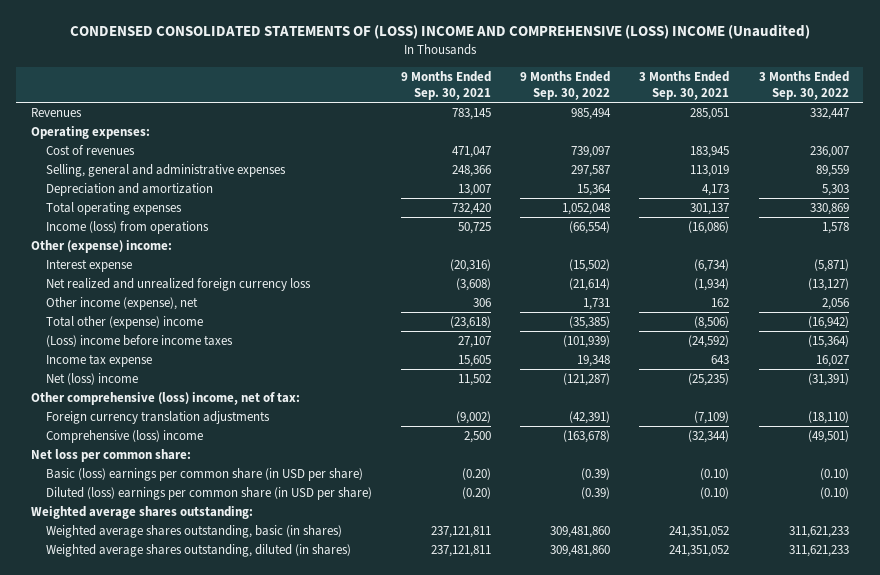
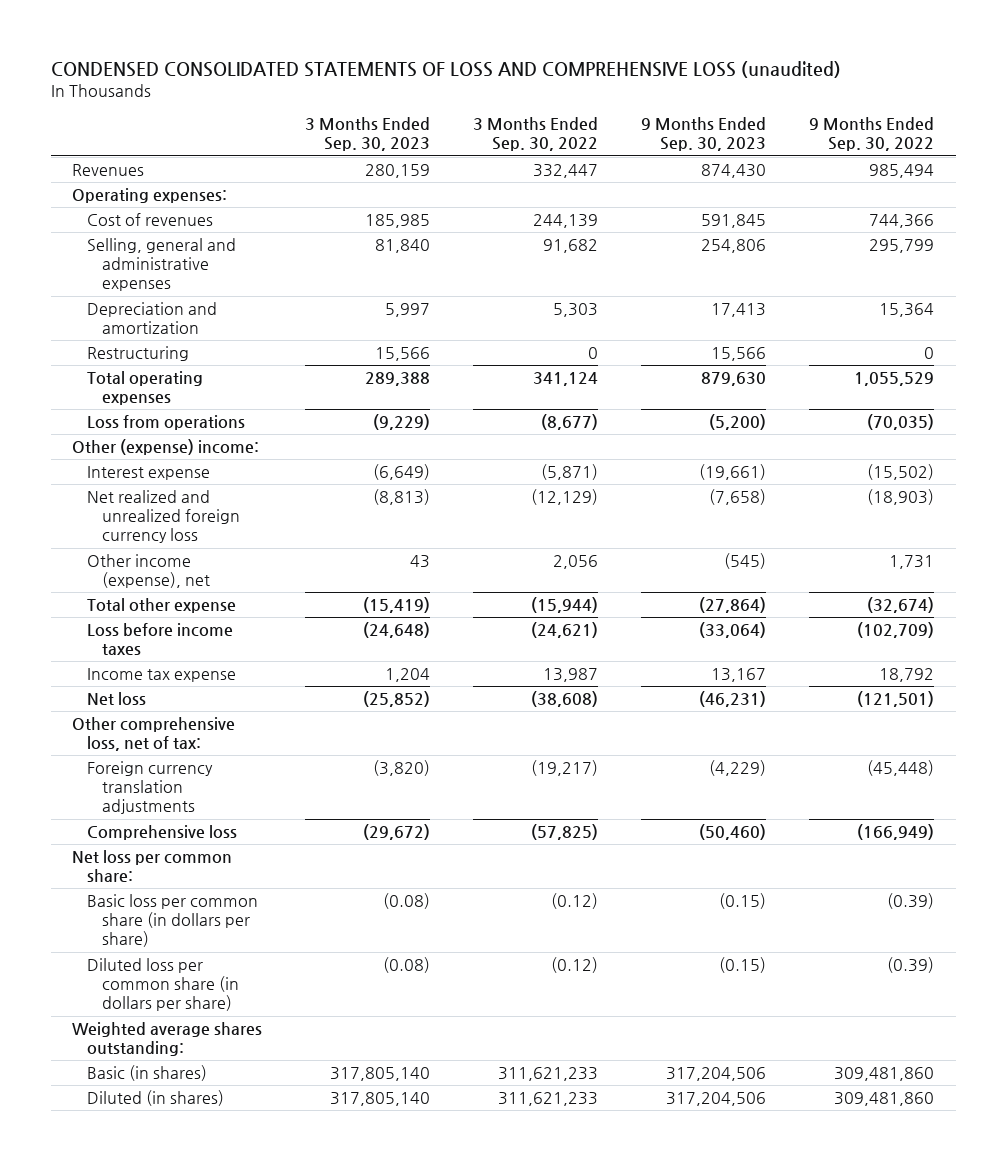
[69,24,810,40] CONDENSED CONSOLIDATED STATEMENTS OF (LOSS) INCOME AND COMPREHENSIVE (LOSS) INCOME (Unaudited) -> [50,60,841,78] CONDENSED CONSOLIDATED STATEMENTS OF LOSS AND COMPREHENSIVE LOSS (unaudited)
[401,70,492,100] 9 Months Ended Sep. 30, 2021 -> none
[639,70,730,100] 3 Months Ended Sep. 30, 2021 -> none
none -> [305,117,431,152] 3 Months Ended Sep. 30, 2023
none -> [641,117,767,152] 9 Months Ended Sep. 30, 2023
[571,145,611,158] 739,097 -> [869,214,935,229] 744,366
[809,145,849,158] 236,007 -> [533,214,599,229] 244,139
[571,164,611,177] 297,587 -> [869,239,935,254] 295,799
[815,164,849,177] 89,559 -> [543,239,599,254] 91,682
none -> [87,346,190,362] Restructuring
[562,202,611,215] 1,052,048 -> [854,372,935,387] 1,055,529
[809,202,849,215] 330,869 -> [533,372,599,387] 341,124
[45,220,209,234] Income (loss) from operations -> [87,415,246,431] Loss from operations
[569,220,611,234] (66,554) -> [867,414,935,431] (70,035)
[821,221,849,234] 1,578 -> [541,414,599,431] (8,677)
[569,277,611,291] (21,614) -> [867,489,935,506] (18,903)
[807,277,849,291] (13,127) -> [531,489,599,506] (12,129)
[45,315,203,329] Total other (expense) income -> [87,598,237,614] Total other expense
[569,315,611,329] (35,385) -> [867,597,935,614] (32,674)
[807,315,849,329] (16,942) -> [531,597,599,614] (15,944)
[45,334,233,347] (Loss) income before income taxes -> [87,623,234,656] Loss before income taxes
[563,334,611,348] (101,939) -> [857,622,935,639] (102,709)
[807,334,849,348] (15,364) -> [531,622,599,639] (24,621)
[577,354,611,367] 19,348 -> [879,668,935,683] 18,792
[815,354,849,367] 16,027 -> [543,668,599,683] 13,987
[45,372,138,385] Net (loss) income -> [87,692,147,706] Net loss
[563,372,611,386] (121,287) -> [857,691,935,708] (121,501)
[807,372,849,386] (31,391) -> [531,691,599,708] (38,608)
[30,391,300,405] Other comprehensive (loss) income, net of tax: -> [72,717,236,752] Other comprehensive loss, net of tax:
[569,410,611,424] (42,391) -> [867,760,935,777] (45,448)
[807,410,849,424] (18,110) -> [531,760,599,777] (19,217)
[45,429,203,443] Comprehensive (loss) income -> [87,825,238,841] Comprehensive loss
[563,429,611,443] (163,678) -> [857,824,935,841] (166,949)
[807,429,849,443] (49,501) -> [531,824,599,841] (57,825)
[45,467,363,481] Basic (loss) earnings per common share (in USD per share) -> [87,894,259,948] Basic loss per common share (in dollars per share)
[819,467,849,480] (0.10) -> [551,893,599,910] (0.12)
[45,486,372,500] Diluted (loss) earnings per common share (in USD per share) -> [87,958,239,1012] Diluted loss per common share (in dollars per share)
[819,486,849,499] (0.10) -> [551,957,599,974] (0.12)
[45,524,342,538] Weighted average shares outstanding, basic (in shares) -> [87,1065,208,1082] Basic (in shares)
[45,543,351,557] Weighted average shares outstanding, diluted (in shares) -> [87,1090,225,1107] Diluted (in shares)

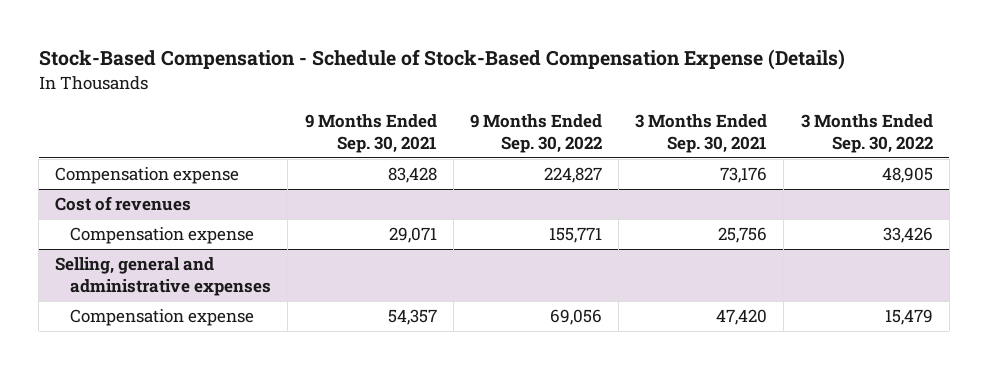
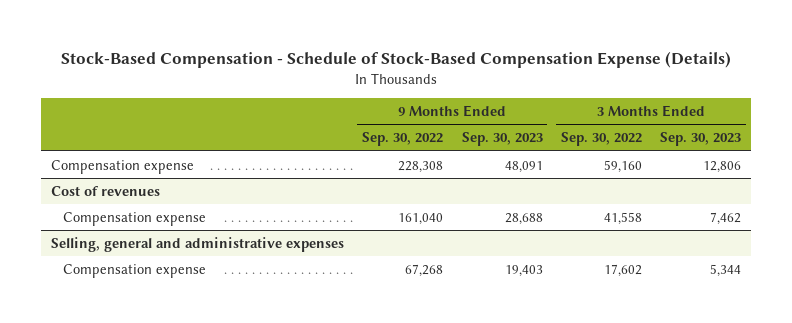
[304,114,437,153] 9 Months Ended Sep. 30, 2021 -> none
[635,114,768,153] 3 Months Ended Sep. 30, 2021 -> none
none -> [461,132,543,147] Sep. 30, 2023
none -> [660,132,742,147] Sep. 30, 2023
[543,167,602,184] 224,827 -> [398,160,444,173] 228,308
[881,167,933,184] 48,905 -> [603,159,642,173] 59,160
[548,227,602,244] 155,771 -> [398,212,444,225] 161,040
[882,227,933,244] 33,426 -> [603,211,642,225] 41,558
[549,309,602,326] 69,056 -> [405,263,444,277] 67,268
[884,309,933,326] 15,479 -> [603,263,642,277] 17,602

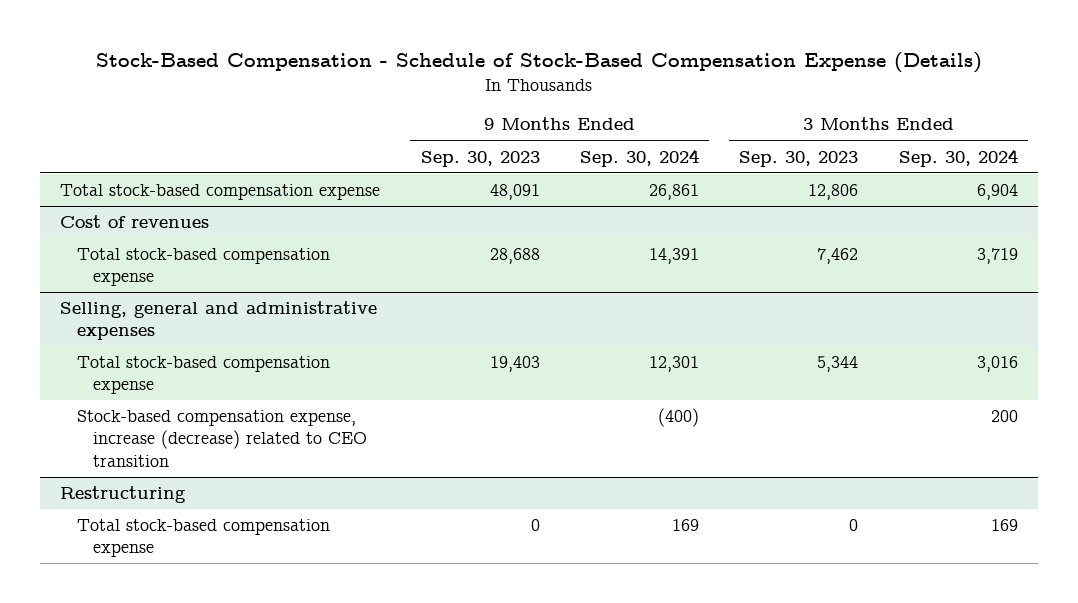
[362,132,444,147] Sep. 30, 2022 -> none
[560,132,642,147] Sep. 30, 2022 -> none
none -> [579,148,699,167] Sep. 30, 2024
none -> [898,148,1018,167] Sep. 30, 2024
[50,159,194,174] Compensation expense -> [60,184,381,201] Total stock-based compensation expense
[63,211,207,226] Compensation expense -> [76,248,330,287] Total stock-based compensation expense
[63,263,207,278] Compensation expense -> [76,356,330,395] Total stock-based compensation expense
none -> [76,410,367,467] Stock-based compensation expense, increase (decrease) related to CEO transition
none -> [60,486,187,504] Restructuring
none -> [76,519,330,558] Total stock-based compensation expense

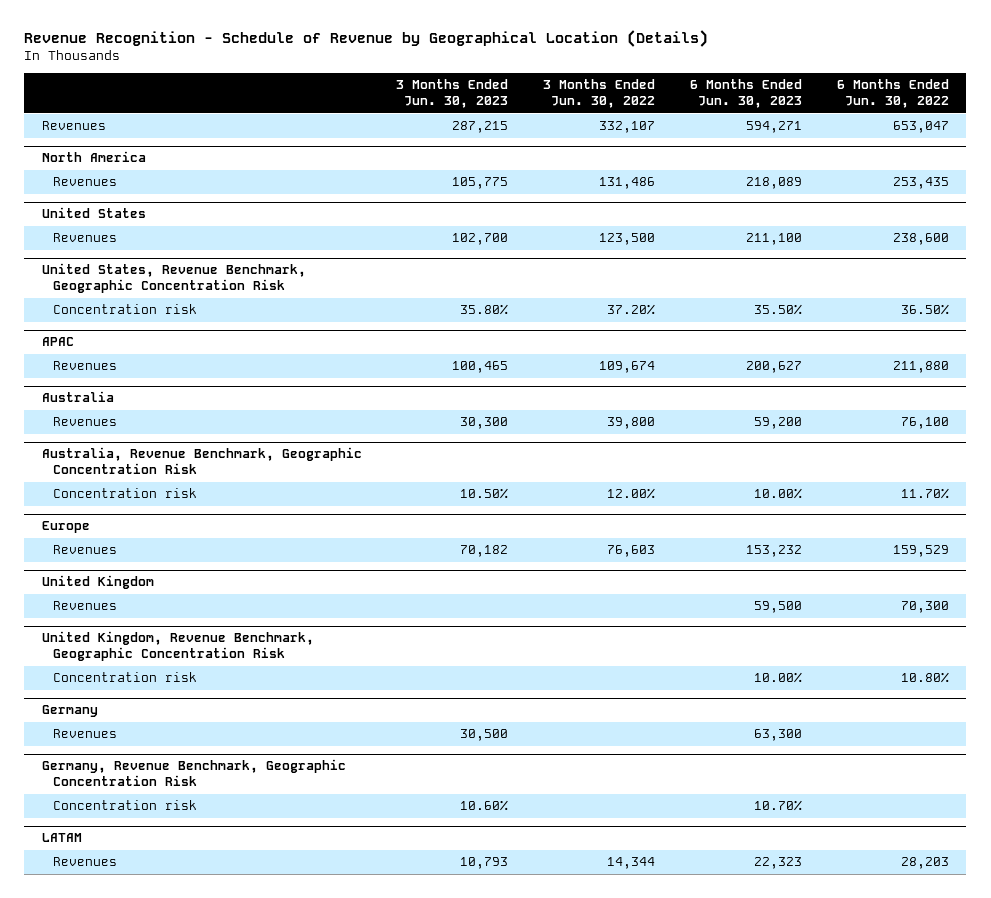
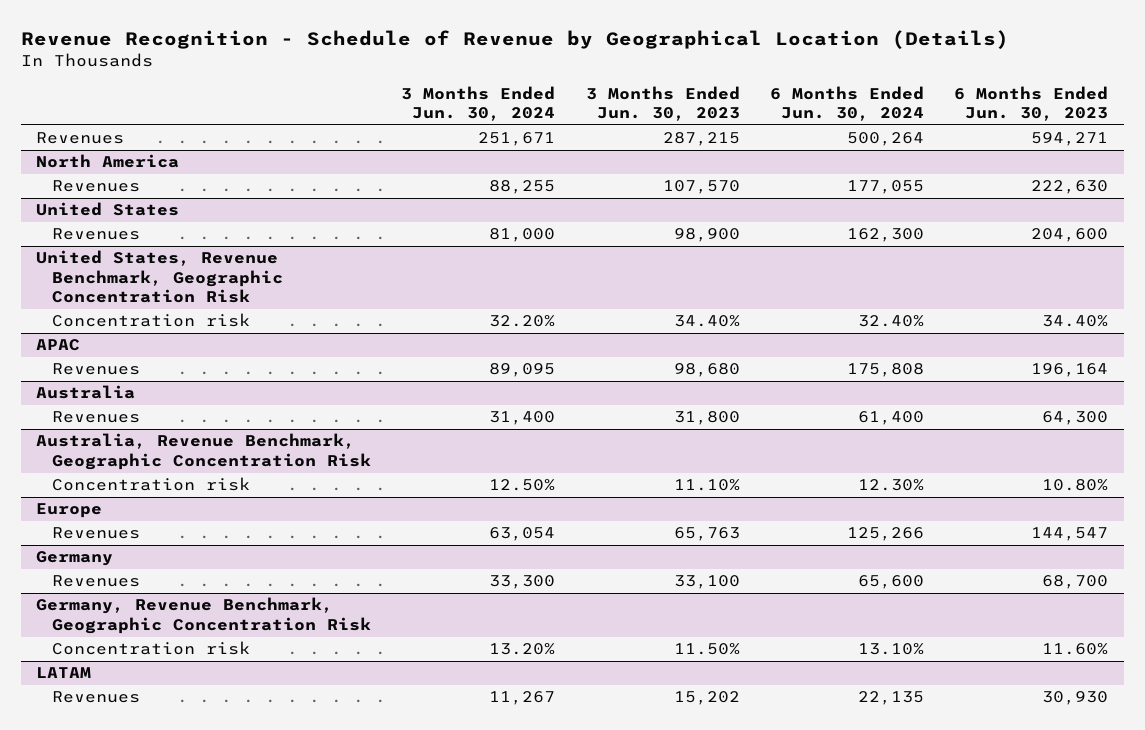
[543,79,656,109] 3 Months Ended Jun. 30, 2022 -> none
[837,79,950,109] 6 Months Ended Jun. 30, 2022 -> none
none -> [401,85,556,122] 3 Months Ended Jun. 30, 2024
none -> [770,85,925,122] 6 Months Ended Jun. 30, 2024
[452,177,509,190] 105,775 -> [662,180,740,195] 107,570
[746,177,803,190] 218,089 -> [1031,180,1109,195] 222,630
[452,233,509,246] 102,700 -> [673,228,740,243] 98,900
[746,233,803,246] 211,100 -> [1031,228,1109,243] 204,600
[460,304,509,316] 35.80% -> [673,315,740,328] 34.40%
[754,304,803,316] 35.50% -> [1042,315,1109,328] 34.40%
[452,361,509,374] 100,465 -> [673,363,740,378] 98,680
[746,361,803,374] 200,627 -> [1031,363,1109,378] 196,164
[460,417,509,430] 30,300 -> [673,411,740,426] 31,800
[754,417,803,430] 59,200 -> [1042,411,1109,426] 64,300
[460,488,509,500] 10.50% -> [673,479,740,492] 11.10%
[754,488,803,500] 10.00% -> [1042,479,1109,492] 10.80%
[41,575,154,590] United Kingdom -> none
[52,601,117,611] Revenues -> none
[41,631,314,662] United Kingdom, Revenue Benchmark, Geographic Concentration Risk -> none
[52,672,197,683] Concentration risk -> none
[460,545,509,558] 70,182 -> [673,527,740,542] 65,763
[746,545,803,558] 153,232 -> [1031,527,1109,542] 144,547
[460,729,509,742] 30,500 -> [673,575,740,590] 33,100
[754,729,803,742] 63,300 -> [1042,575,1109,590] 68,700
[460,800,509,812] 10.60% -> [673,643,740,656] 11.50%
[754,800,803,812] 10.70% -> [1042,643,1109,656] 11.60%
[460,857,509,870] 10,793 -> [673,691,740,706] 15,202
[754,857,803,870] 22,323 -> [1042,691,1109,706] 30,930

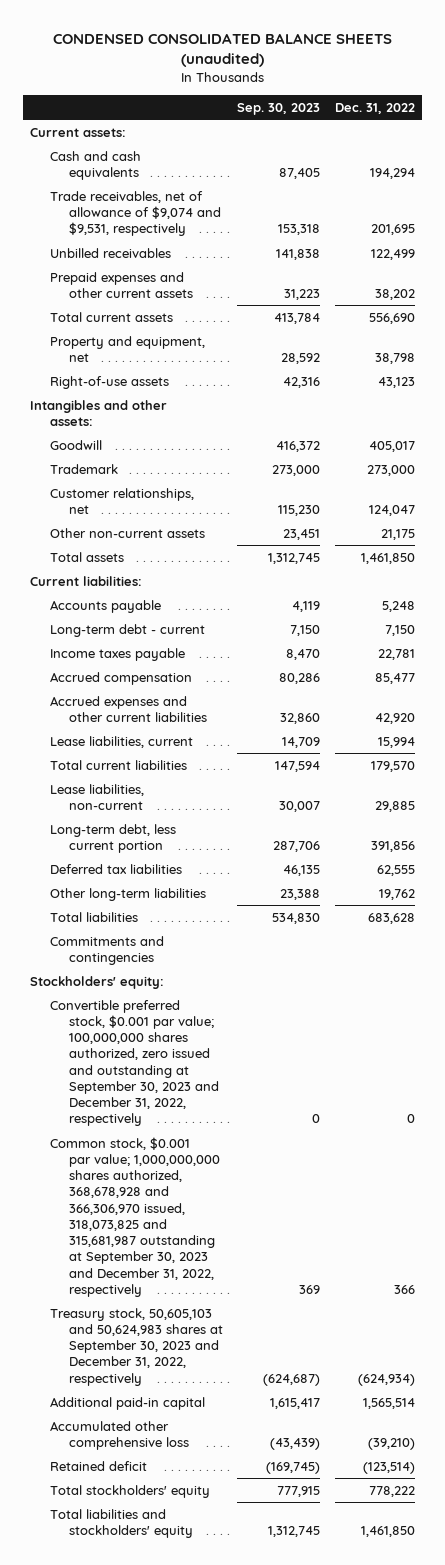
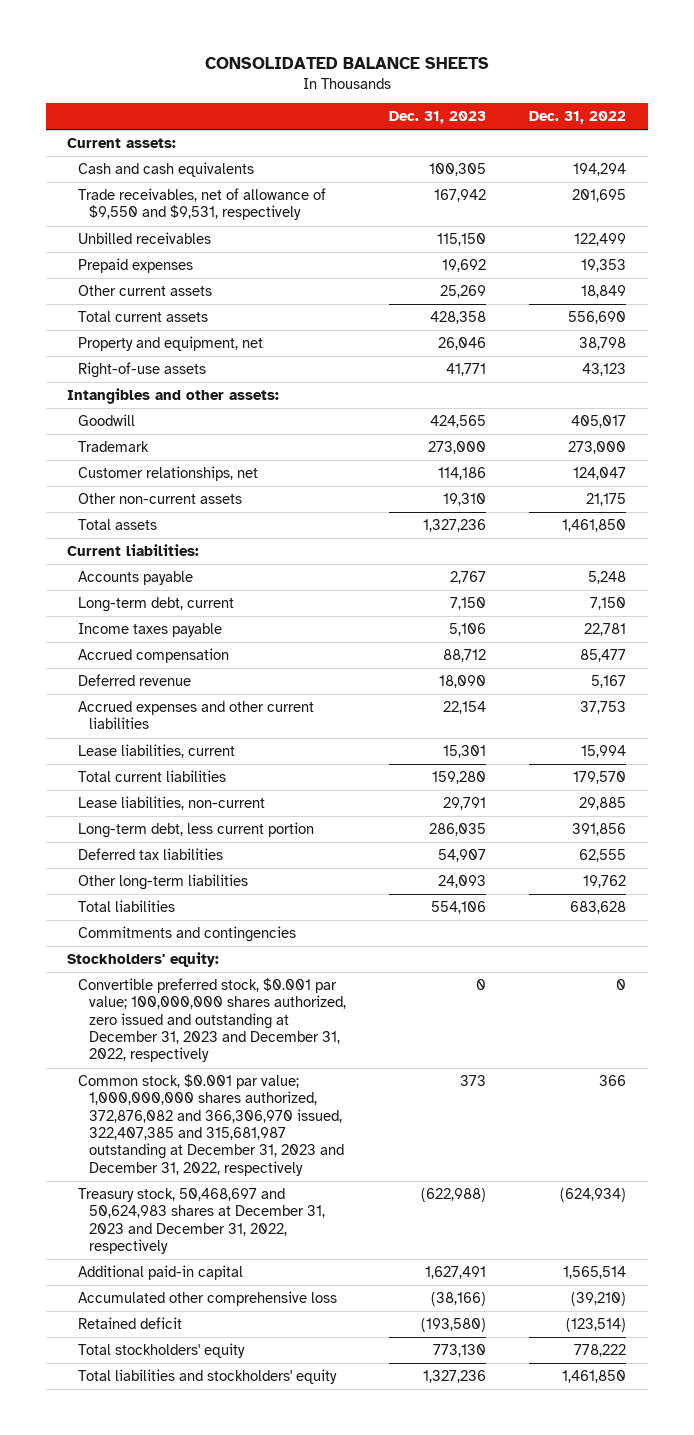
[52,32,392,68] CONDENSED CONSOLIDATED BALANCE SHEETS (unaudited) -> [204,56,489,69] CONSOLIDATED BALANCE SHEETS
[237,102,321,115] Sep. 30, 2023 -> none
none -> [389,111,487,125] Dec. 31, 2023
[49,190,221,237] Trade receivables, net of allowance of $9,074 and $9,531, respectively -> [78,188,327,221] Trade receivables, net of allowance of $9,550 and $9,531, respectively
[49,271,193,298] Prepaid expenses and other current assets -> [78,258,194,274] Prepaid expenses
[374,288,415,300] 38,202 -> [581,259,627,273] 19,353
none -> [78,285,213,297] Other current assets
[49,623,205,637] Long-term debt - current -> [78,597,235,613] Long-term debt, current
none -> [78,674,192,687] Deferred revenue
[374,712,415,724] 42,920 -> [580,701,627,715] 37,753
[49,999,219,1127] Convertible preferred stock, $0.001 par value; 100,000,000 shares authorized, zero issued and outstanding at September 30, 2023 and December 31, 2022, respectively -> [78,978,346,1063] Convertible preferred stock, $0.001 par value; 100,000,000 shares authorized, zero issued and outstanding at December 31, 2023 and December 31, 2022, respectively
[49,1136,220,1297] Common stock, $0.001 par value; 1,000,000,000 shares authorized, 368,678,928 and 366,306,970 issued, 318,073,825 and 315,681,987 outstanding at September 30, 2023 and December 31, 2022, respectively -> [78,1074,344,1176] Common stock, $0.001 par value; 1,000,000,000 shares authorized, 372,876,082 and 366,306,970 issued, 322,407,385 and 315,681,987 outstanding at December 31, 2023 and December 31, 2022, respectively
[49,1307,223,1386] Treasury stock, 50,605,103 and 50,624,983 shares at September 30, 2023 and December 31, 2022, respectively -> [78,1188,325,1255] Treasury stock, 50,468,697 and 50,624,983 shares at December 31, 2023 and December 31, 2022, respectively

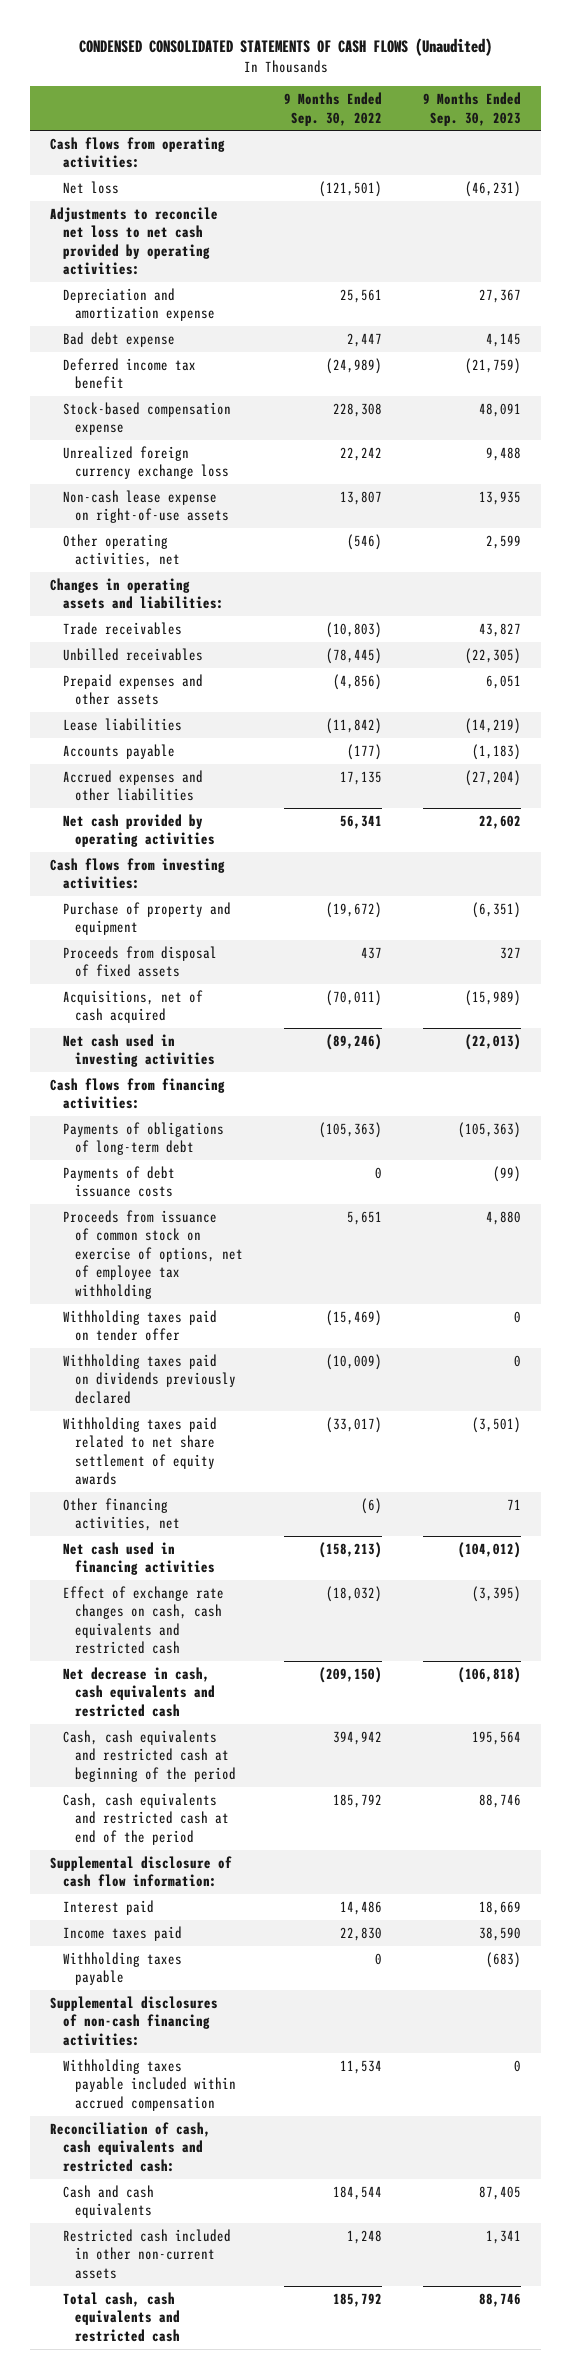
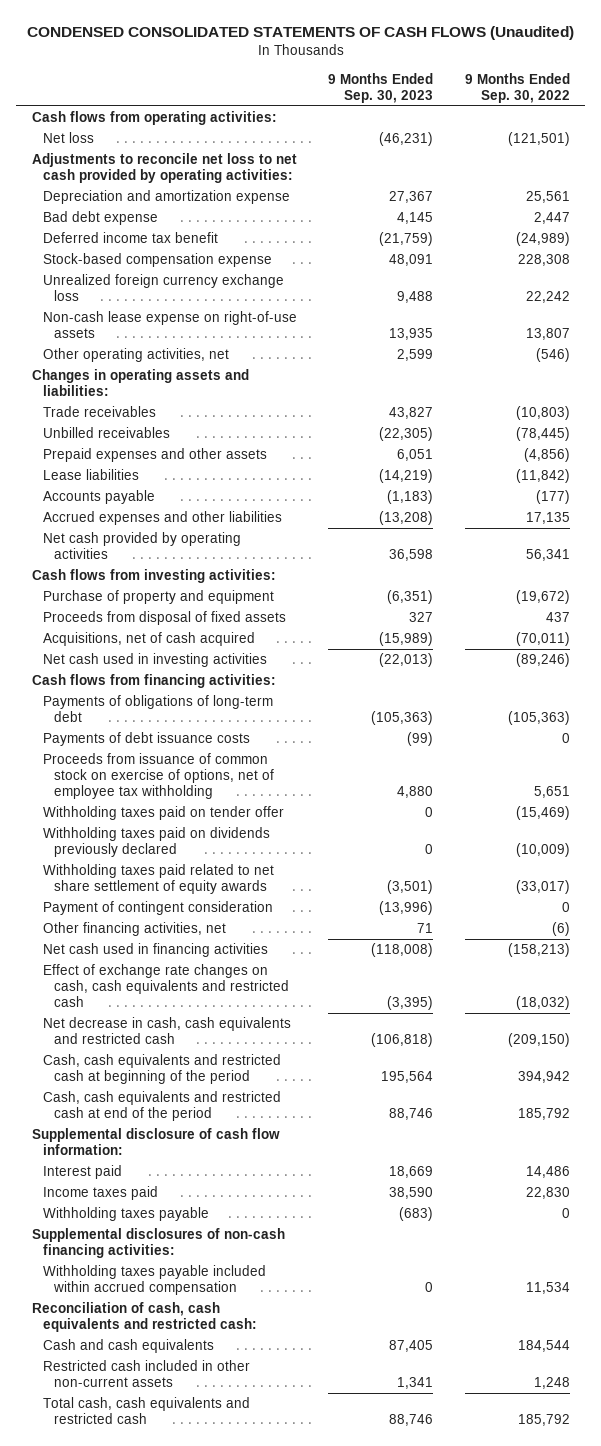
[464,770,521,787] (27,204) -> [379,511,434,526] (13,208)
[478,815,521,830] 22,602 -> [389,549,434,562] 36,598
none -> [42,901,273,916] Payment of contingent consideration
[457,1542,521,1559] (104,012) -> [371,943,434,958] (118,008)

